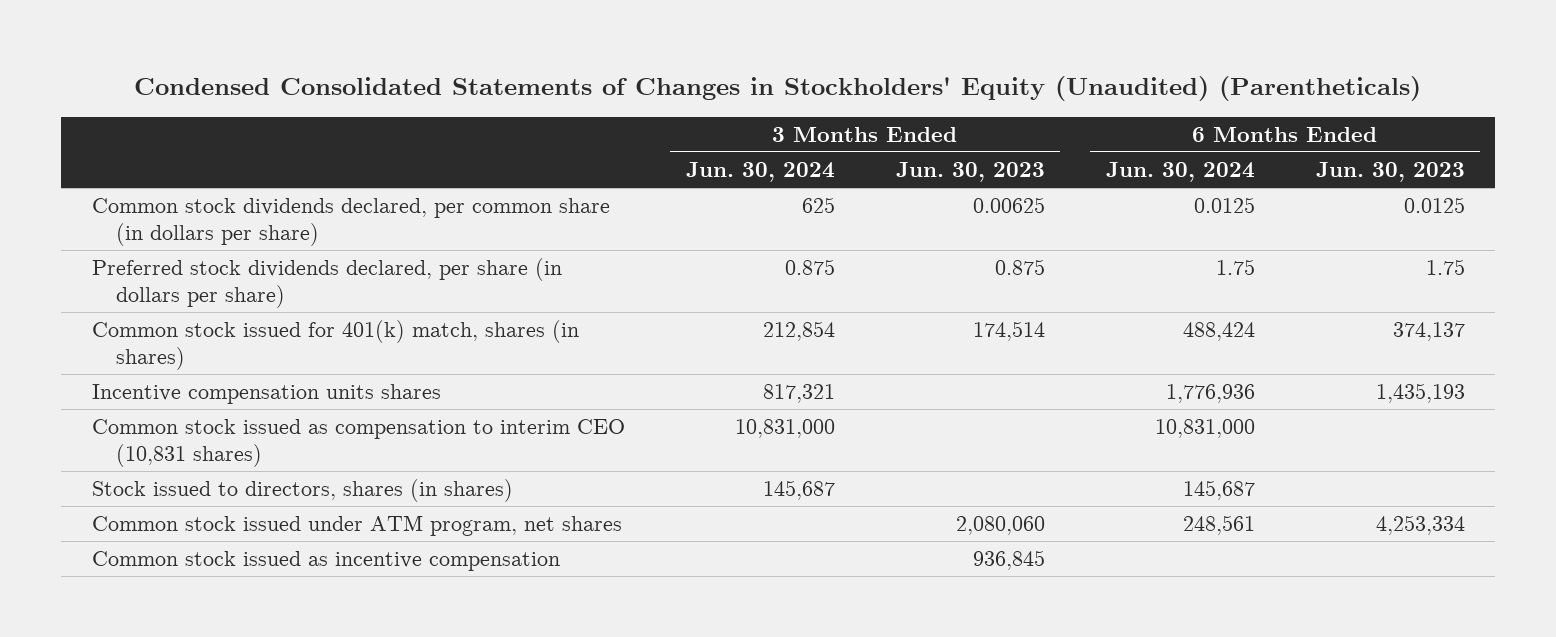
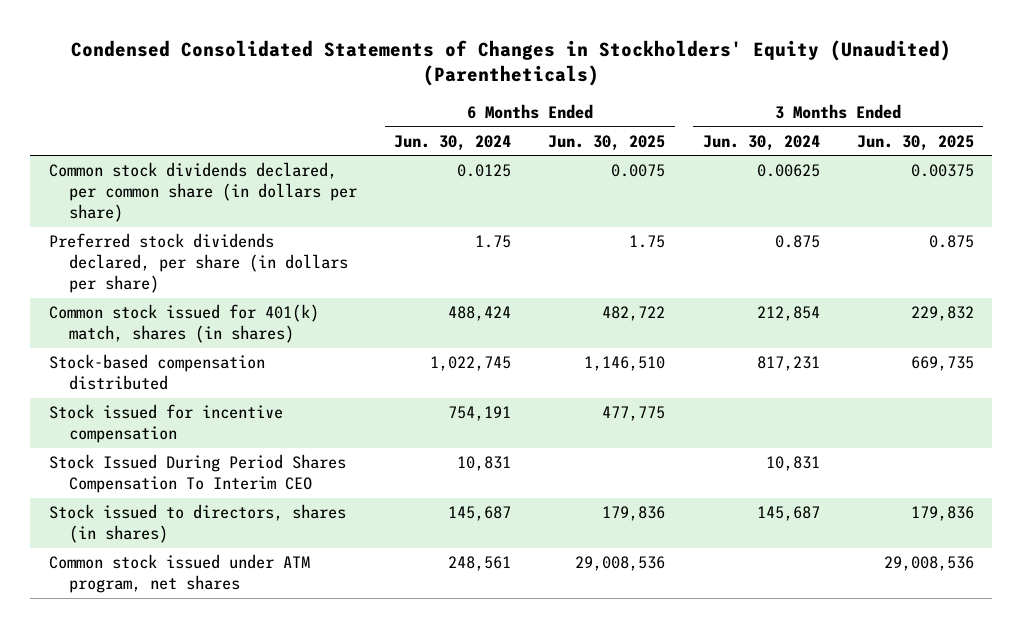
[895,161,1045,182] Jun. 30, 2023 -> none
[1315,161,1465,182] Jun. 30, 2023 -> none
none -> [548,134,666,151] Jun. 30, 2025
none -> [856,134,974,151] Jun. 30, 2025
[801,197,835,214] 625 -> [756,164,820,178] 0.00625
[91,384,441,405] Incentive compensation units shares -> none
none -> [48,354,265,391] Stock-based compensation distributed
none -> [48,404,283,444] Stock issued for incentive compensation
[91,419,625,467] Common stock issued as compensation to interim CEO (10,831 shares) -> [48,454,346,494] Stock Issued During Period Shares Compensation To Interim CEO
[734,419,835,439] 10,831,000 -> [765,456,820,472] 10,831
[1154,419,1255,439] 10,831,000 -> [457,456,512,472] 10,831
[91,551,560,572] Common stock issued as incentive compensation -> none

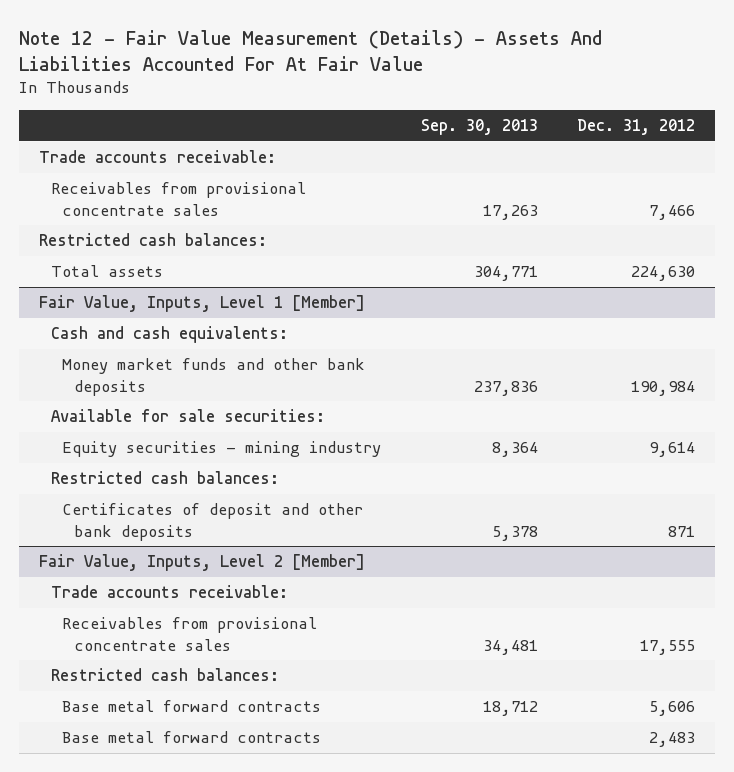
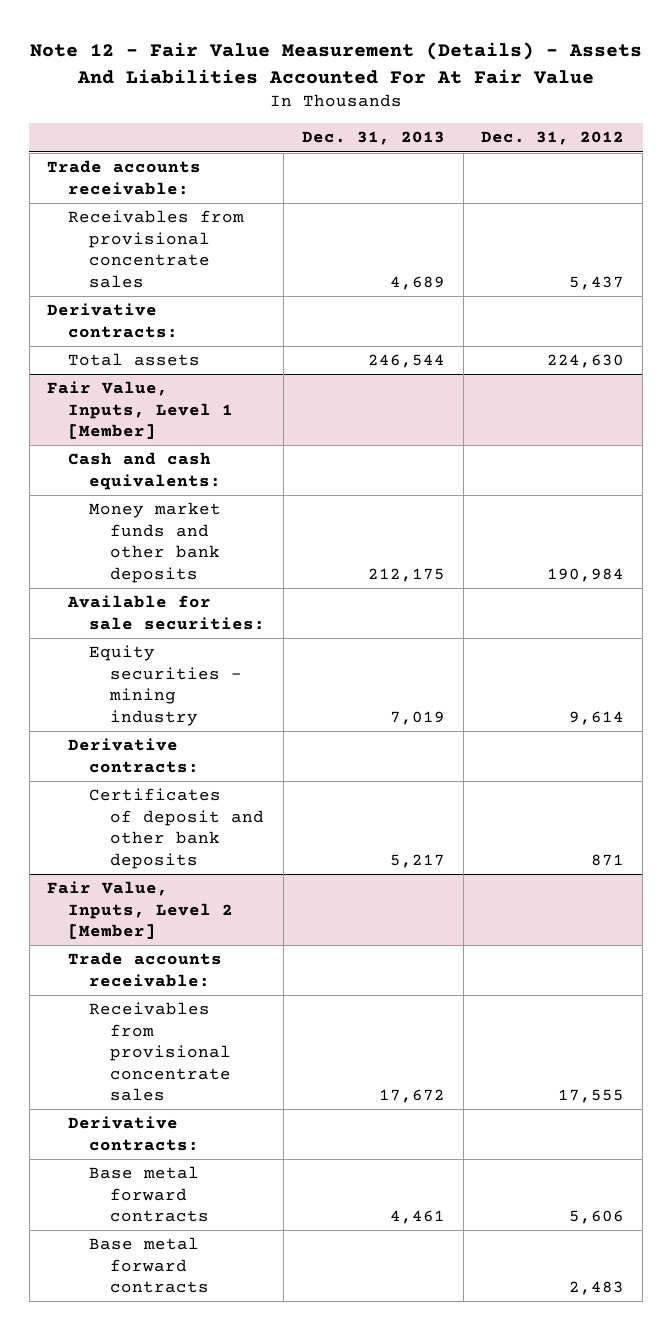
[420,119,538,136] Sep. 30, 2013 -> none
none -> [301,131,445,146] Dec. 31, 2013
[38,233,267,247] Restricted cash balances: -> none
[649,204,696,220] 7,466 -> [569,275,625,290] 5,437
none -> [47,303,179,338] Derivative contracts:
[50,471,279,485] Restricted cash balances: -> none
none -> [68,738,200,773] Derivative contracts:
[50,668,279,682] Restricted cash balances: -> none
none -> [68,1116,200,1151] Derivative contracts:

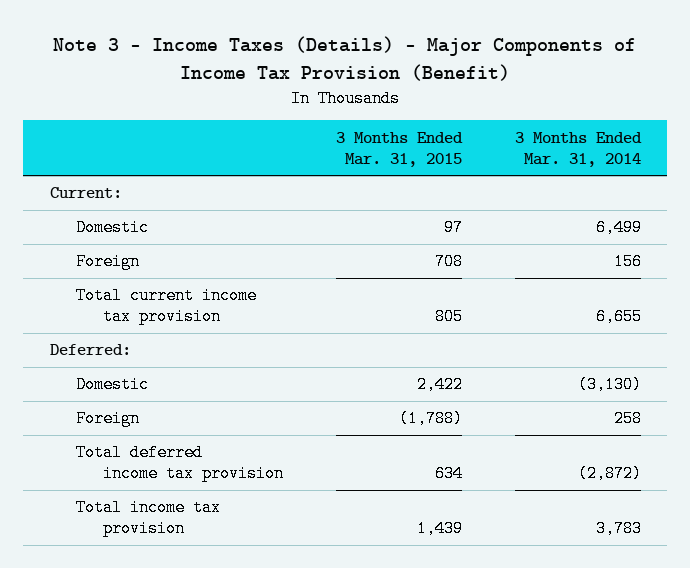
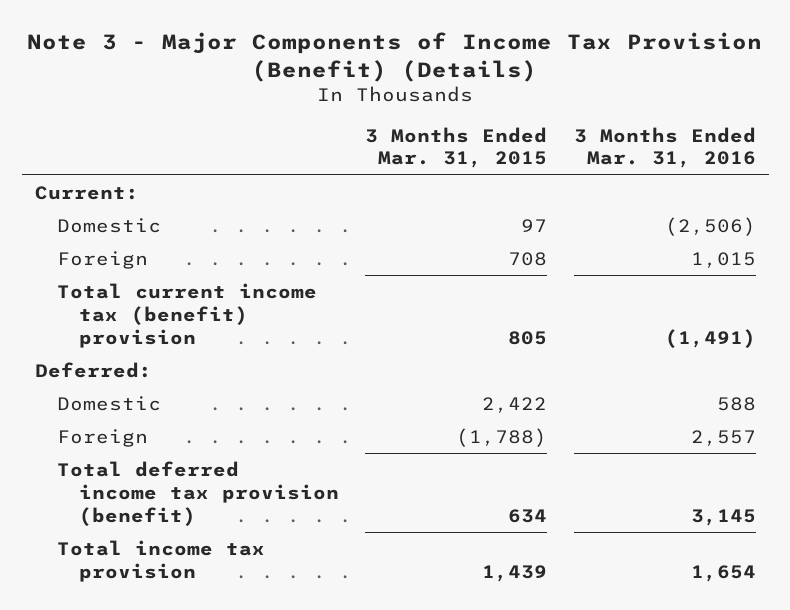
[53,35,637,81] Note 3 - Income Taxes (Details) - Major Components of Income Tax Provision (Benefit) -> [27,32,763,82] Note 3 - Major Components of Income Tax Provision (Benefit) (Details)
[514,131,642,167] 3 Months Ended Mar. 31, 2014 -> none
none -> [573,126,756,169] 3 Months Ended Mar. 31, 2016
[76,287,258,326] Total current income tax provision -> [56,282,317,348] Total current income tax (benefit) provision
[76,444,285,483] Total deferred income tax provision -> [56,460,339,526] Total deferred income tax provision (benefit)

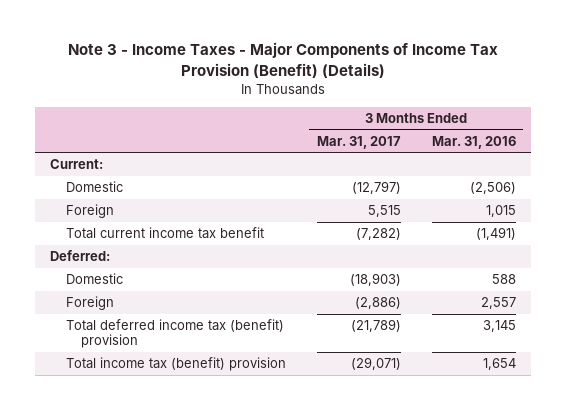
[27,32,763,82] Note 3 - Major Components of Income Tax Provision (Benefit) (Details) -> [67,42,498,78] Note 3 - Income Taxes - Major Components of Income Tax Provision (Benefit) (Details)
[365,126,548,169] 3 Months Ended Mar. 31, 2015 -> none
none -> [316,135,401,149] Mar. 31, 2017
[56,282,317,348] Total current income tax (benefit) provision -> [65,227,264,240] Total current income tax benefit
[56,460,339,526] Total deferred income tax provision (benefit) -> [65,319,284,349] Total deferred income tax (benefit) provision
[56,539,265,582] Total income tax provision -> [65,357,286,372] Total income tax (benefit) provision

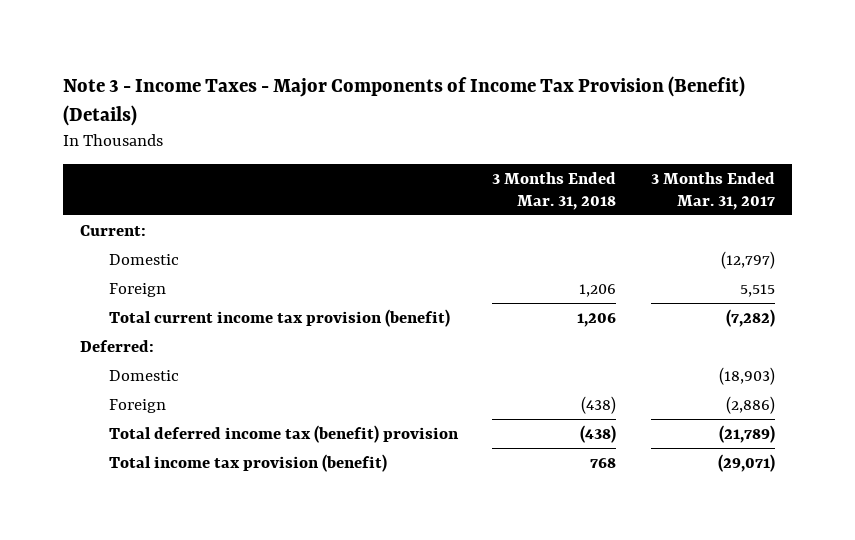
[431,135,516,149] Mar. 31, 2016 -> none
none -> [492,172,617,210] 3 Months Ended Mar. 31, 2018
[65,227,264,240] Total current income tax benefit -> [108,308,450,327] Total current income tax provision (benefit)
[65,357,286,372] Total income tax (benefit) provision -> [108,453,387,472] Total income tax provision (benefit)

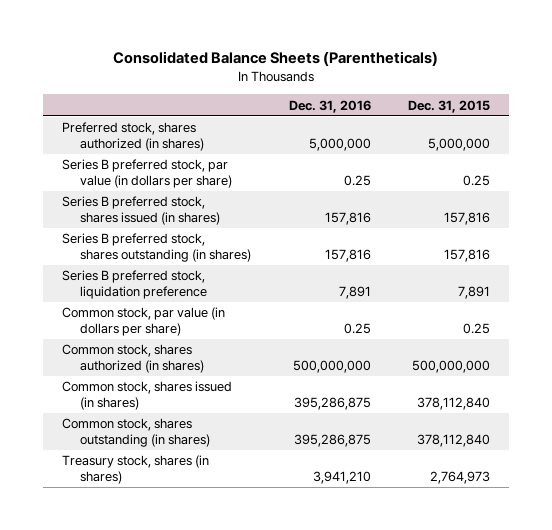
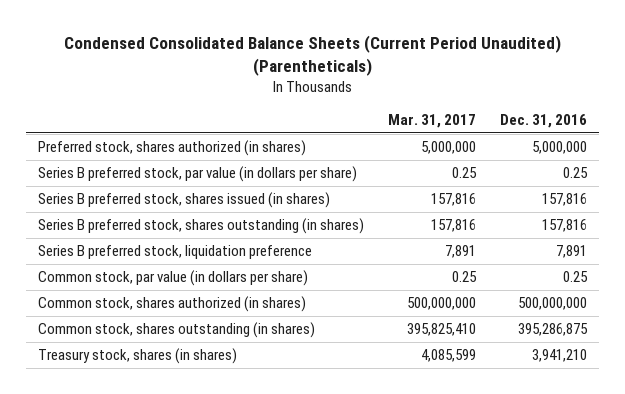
[112,51,438,67] Consolidated Balance Sheets (Parentheticals) -> [63,34,561,76] Condensed Consolidated Balance Sheets (Current Period Unaudited) (Parentheticals)
[407,99,490,113] Dec. 31, 2015 -> none
none -> [388,114,477,129] Mar. 31, 2017
[61,381,232,411] Common stock, shares issued (in shares) -> none

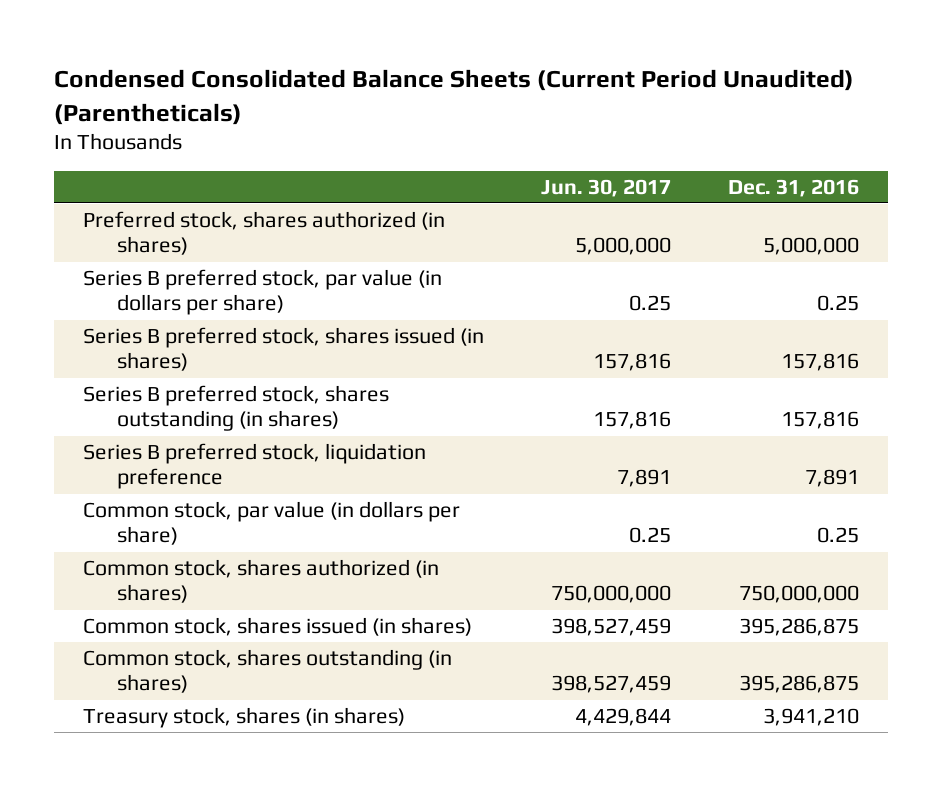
[388,114,477,129] Mar. 31, 2017 -> none
none -> [540,178,671,197] Jun. 30, 2017
[518,297,588,311] 500,000,000 -> [738,585,859,604] 750,000,000
none -> [82,617,472,637] Common stock, shares issued (in shares)

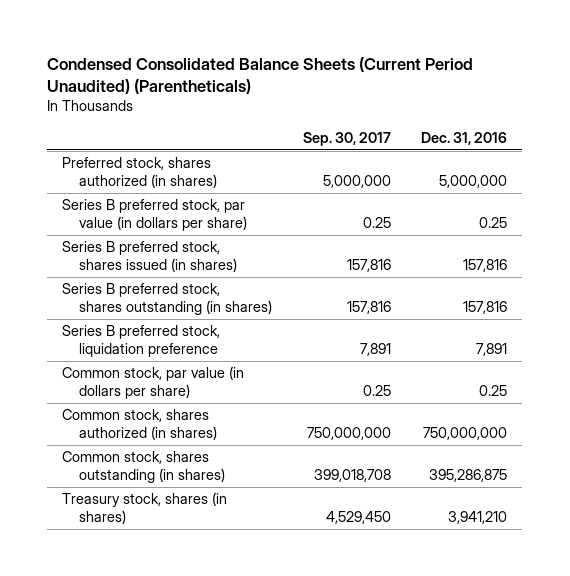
[540,178,671,197] Jun. 30, 2017 -> none
none -> [302,131,391,146] Sep. 30, 2017
[82,617,472,637] Common stock, shares issued (in shares) -> none

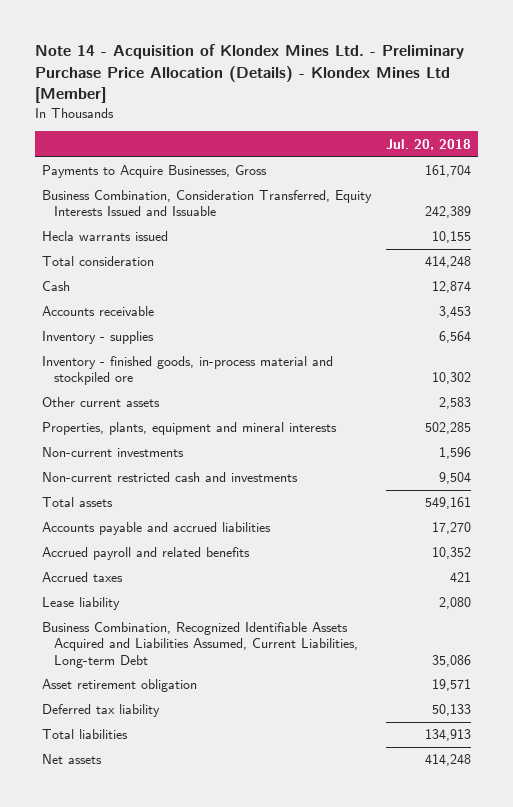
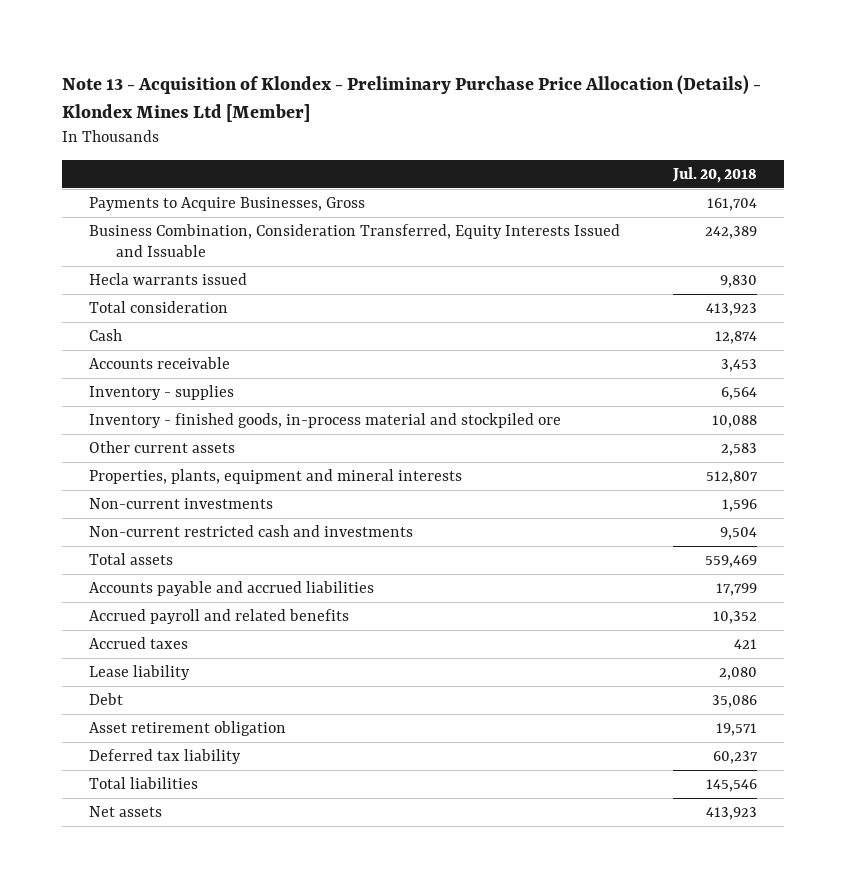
[35,44,465,104] Note 14 - Acquisition of Klondex Mines Ltd. - Preliminary Purchase Price Allocation (Details) - Klondex Mines Ltd [Member] -> [62,74,762,122] Note 13 - Acquisition of Klondex - Preliminary Purchase Price Allocation (Details) - Klondex Mines Ltd [Member]
[431,231,471,244] 10,155 -> [720,275,758,289] 9,830
[424,256,471,269] 414,248 -> [706,303,758,317] 413,923
[431,372,471,385] 10,302 -> [712,415,758,429] 10,088
[424,422,471,435] 502,285 -> [706,471,759,485] 512,807
[424,497,471,510] 549,161 -> [705,555,758,569] 559,469
[431,522,471,535] 17,270 -> [716,583,758,597] 17,799
[42,622,359,668] Business Combination, Recognized Identifiable Assets Acquired and Liabilities Assumed, Current Liabilities, Long-term Debt -> [88,693,123,706] Debt
[431,704,471,717] 50,133 -> [713,751,759,765] 60,237
[424,729,471,742] 134,913 -> [706,779,758,793] 145,546
[424,754,471,767] 414,248 -> [706,807,758,821] 413,923

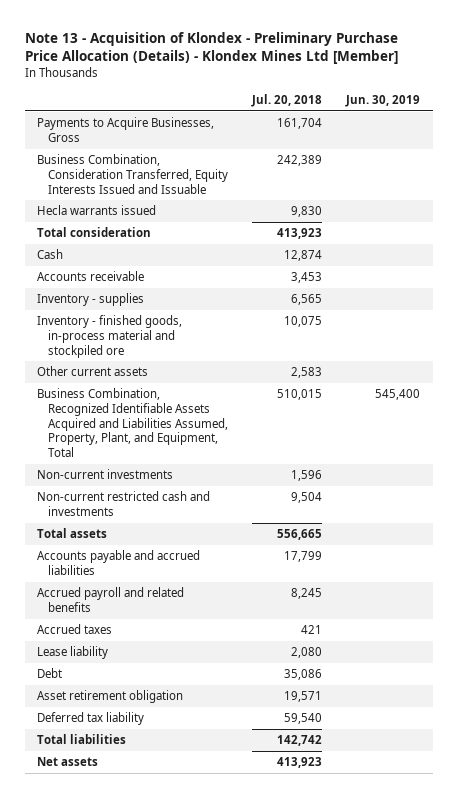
none -> [345,94,421,107] Jun. 30, 2019
[721,387,758,401] 6,564 -> [291,294,323,306] 6,565
[712,415,758,429] 10,088 -> [284,316,323,328] 10,075
[88,469,462,485] Properties, plants, equipment and mineral interests -> none
none -> [37,388,228,457] Business Combination, Recognized Identifiable Assets Acquired and Liabilities Assumed, Property, Plant, and Equipment, Total
[705,555,758,569] 559,469 -> [277,529,323,541] 556,665
[713,611,758,625] 10,352 -> [291,588,323,600] 8,245
[713,751,759,765] 60,237 -> [284,713,323,725] 59,540
[706,779,758,793] 145,546 -> [277,735,323,747] 142,742

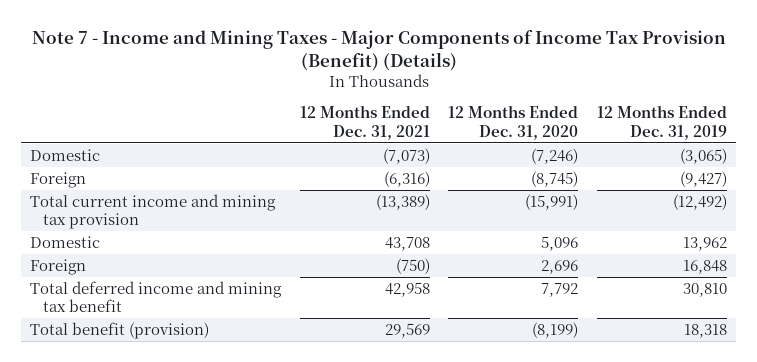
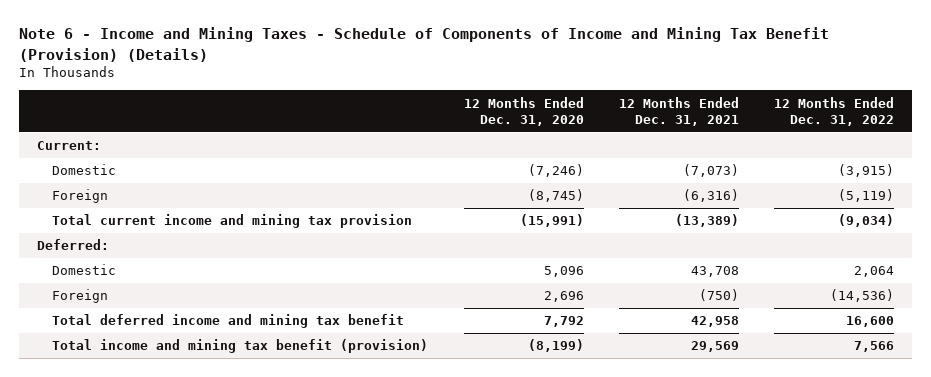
[31,30,726,71] Note 7 - Income and Mining Taxes - Major Components of Income Tax Provision (Benefit) (Details) -> [19,27,830,62] Note 6 - Income and Mining Taxes - Schedule of Components of Income and Mining Tax Benefit (Provision) (Details)
[596,105,727,140] 12 Months Ended Dec. 31, 2019 -> none
none -> [773,96,894,126] 12 Months Ended Dec. 31, 2022
none -> [36,141,101,151] Current:
none -> [36,239,109,251] Deferred:
[30,321,210,339] Total benefit (provision) -> [52,339,429,354] Total income and mining tax benefit (provision)

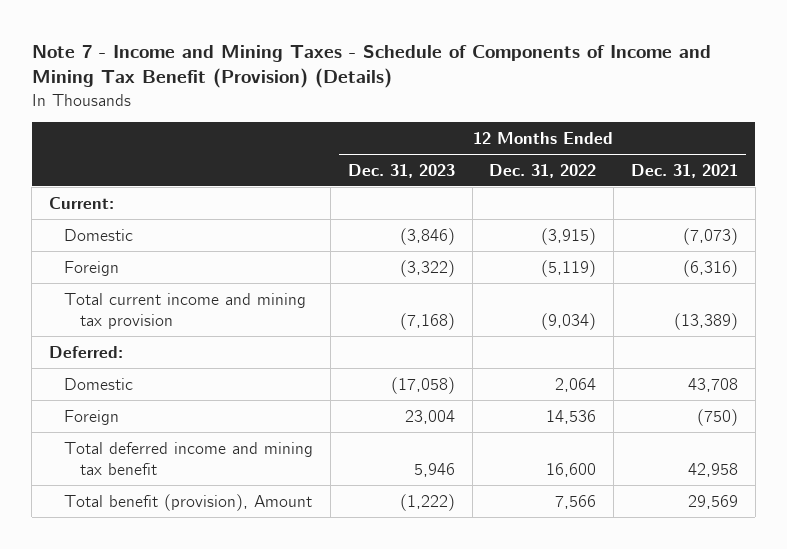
[19,27,830,62] Note 6 - Income and Mining Taxes - Schedule of Components of Income and Mining Tax Benefit (Provision) (Details) -> [31,44,711,89] Note 7 - Income and Mining Taxes - Schedule of Components of Income and Mining Tax Benefit (Provision) (Details)
[463,96,584,126] 12 Months Ended Dec. 31, 2020 -> none
none -> [347,163,455,178] Dec. 31, 2023
[829,289,894,303] (14,536) -> [546,409,597,424] 14,536
[52,339,429,354] Total income and mining tax benefit (provision) -> [64,493,313,511] Total benefit (provision), Amount

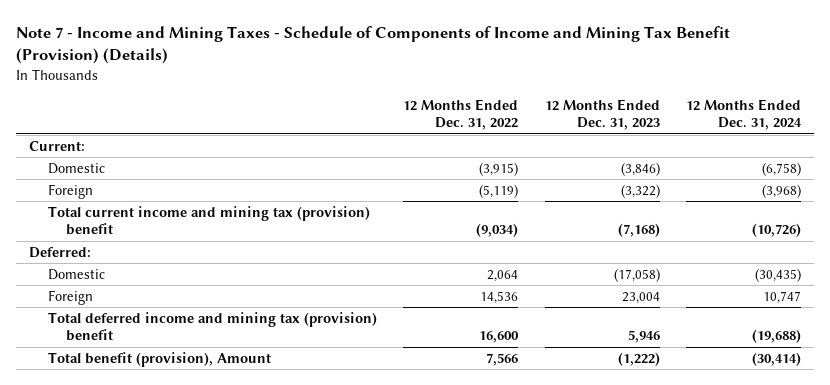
[630,163,738,178] Dec. 31, 2021 -> none
none -> [685,98,802,131] 12 Months Ended Dec. 31, 2024
[64,292,307,329] Total current income and mining tax provision -> [47,205,370,236] Total current income and mining tax (provision) benefit
[64,441,314,475] Total deferred income and mining tax benefit -> [47,311,377,342] Total deferred income and mining tax (provision) benefit

